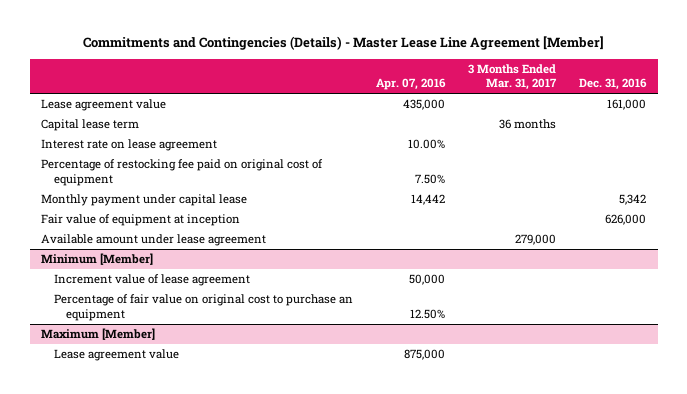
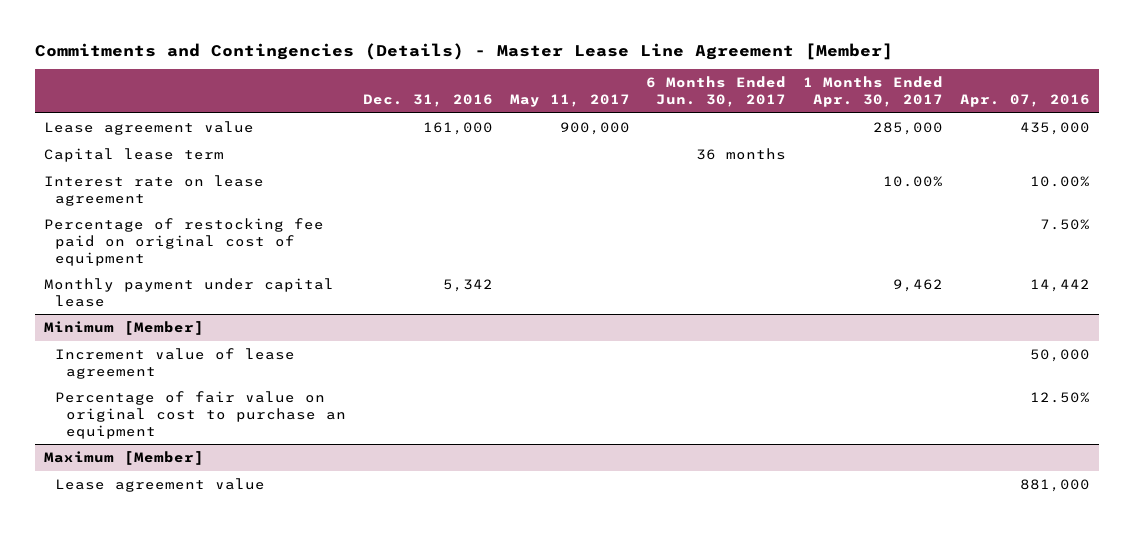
[468,63,558,91] 3 Months Ended Mar. 31, 2017 -> none
none -> [509,94,630,108] May 11, 2017
none -> [646,76,787,108] 6 Months Ended Jun. 30, 2017
none -> [803,76,944,108] 1 Months Ended Apr. 30, 2017
[41,214,241,227] Fair value of equipment at inception -> none
[41,234,267,247] Available amount under lease agreement -> none
[403,349,445,361] 875,000 -> [1020,478,1091,492] 881,000

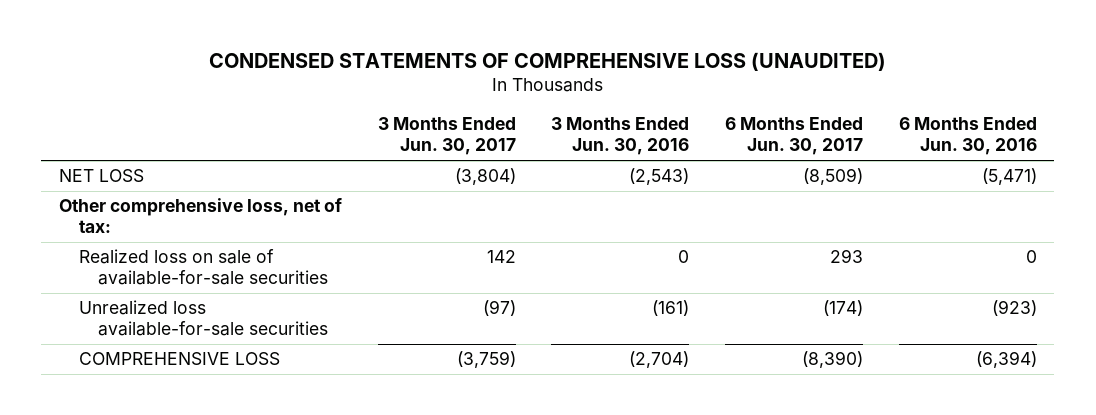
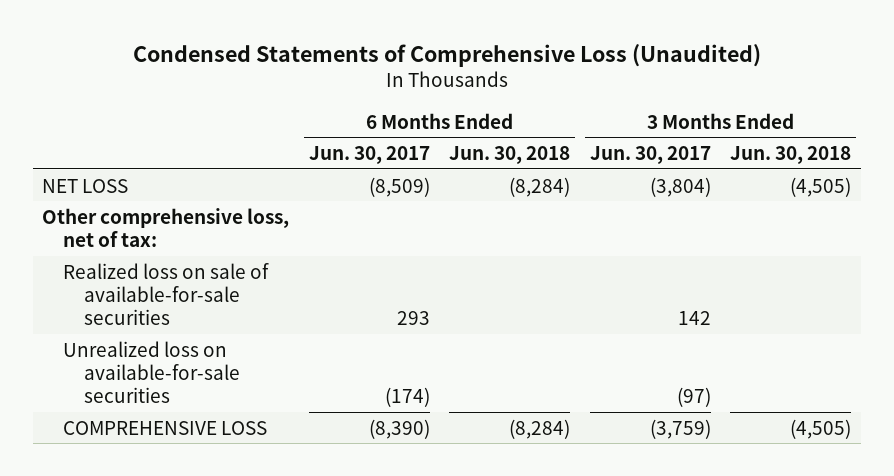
[208,52,886,72] CONDENSED STATEMENTS OF COMPREHENSIVE LOSS (UNAUDITED) -> [132,43,761,67] Condensed Statements of Comprehensive Loss (Unaudited)
[551,117,690,156] 3 Months Ended Jun. 30, 2016 -> none
[898,117,1037,156] 6 Months Ended Jun. 30, 2016 -> none
none -> [449,145,571,164] Jun. 30, 2018
none -> [730,145,852,164] Jun. 30, 2018
[78,300,329,337] Unrealized loss available-for-sale securities -> [63,340,240,404] Unrealized loss on available-for-sale securities

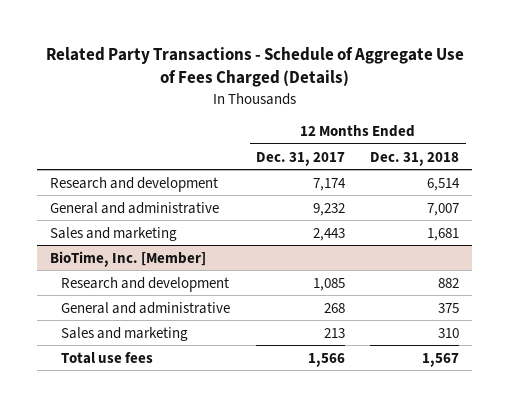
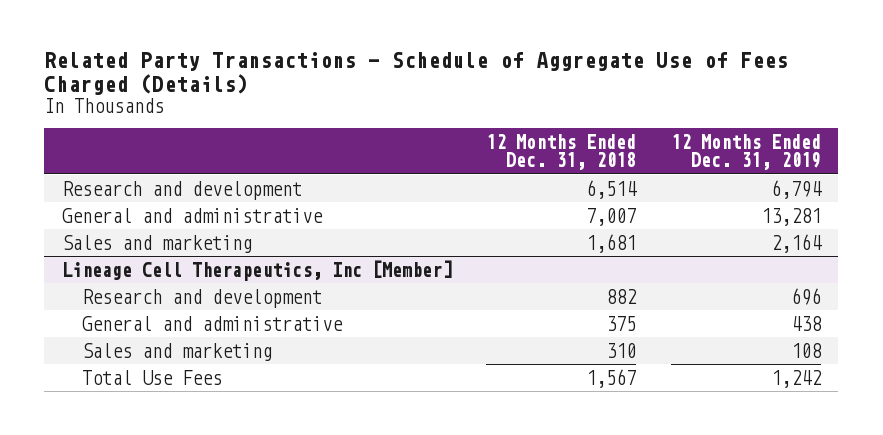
[255,151,345,166] Dec. 31, 2017 -> none
none -> [671,133,822,171] 12 Months Ended Dec. 31, 2019
[49,250,206,267] BioTime, Inc. [Member] -> [61,259,452,281] Lineage Cell Therapeutics, Inc [Member]
[61,351,154,364] Total use fees -> [81,369,222,385] Total Use Fees

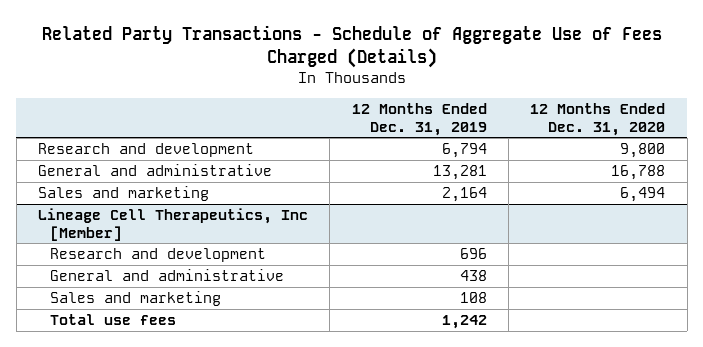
[486,133,637,171] 12 Months Ended Dec. 31, 2018 -> none
none -> [530,103,666,136] 12 Months Ended Dec. 31, 2020
[81,369,222,385] Total Use Fees -> [50,314,177,326] Total use fees

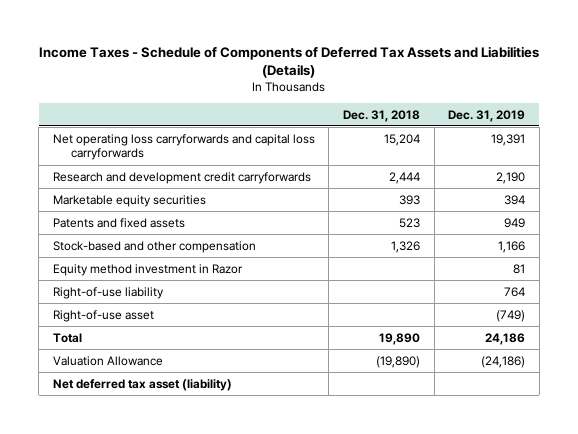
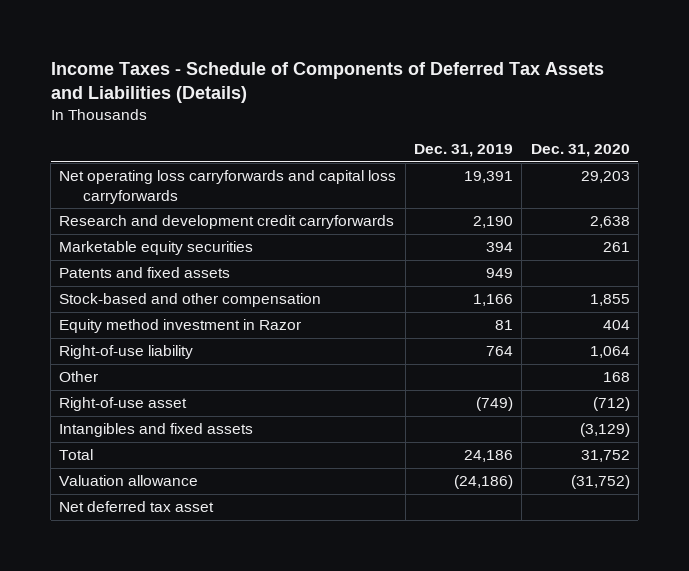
[343,109,421,122] Dec. 31, 2018 -> none
none -> [530,144,630,158] Dec. 31, 2020
none -> [59,371,99,383] Other
none -> [59,423,254,438] Intangibles and fixed assets
[52,355,163,366] Valuation Allowance -> [59,475,199,487] Valuation allowance
[52,378,232,391] Net deferred tax asset (liability) -> [59,501,215,513] Net deferred tax asset

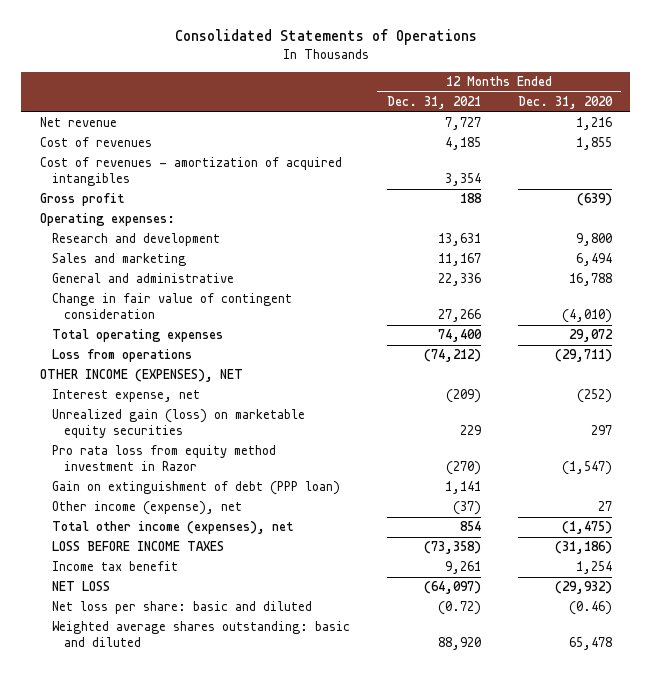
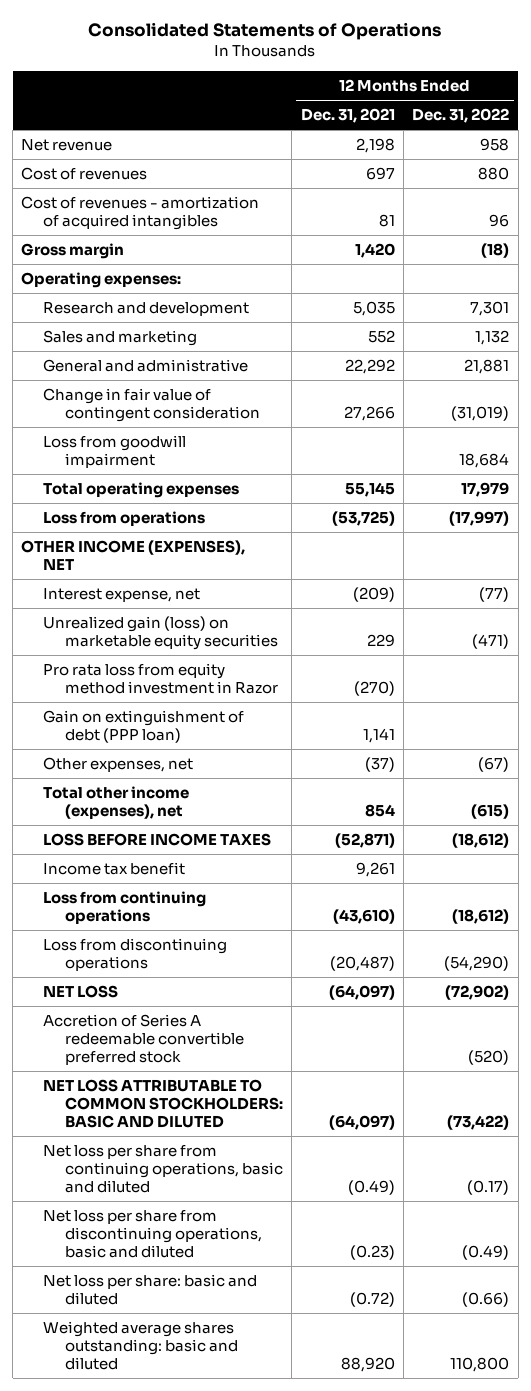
[517,96,613,110] Dec. 31, 2020 -> none
none -> [412,108,510,124] Dec. 31, 2022
[444,117,481,131] 7,727 -> [355,138,395,154] 2,198
[444,137,481,151] 4,185 -> [365,167,395,181] 697
[444,173,481,187] 3,354 -> [378,213,395,227] 81
[39,193,124,207] Gross profit -> [21,243,125,260] Gross margin
[459,193,482,204] 188 -> [354,243,395,259] 1,420
[437,233,481,247] 13,631 -> [352,301,395,317] 5,035
[437,253,481,267] 11,167 -> [367,330,395,344] 552
[437,273,481,287] 22,336 -> [344,359,395,375] 22,292
none -> [43,435,187,468] Loss from goodwill impairment
[437,329,482,343] 74,400 -> [344,482,395,498] 55,145
[423,349,481,363] (74,212) -> [331,511,395,527] (53,725)
[51,501,242,516] Other income (expense), net -> [43,757,194,773] Other expenses, net
[423,541,481,555] (73,358) -> [334,833,395,849] (52,871)
none -> [43,891,207,924] Loss from continuing operations
none -> [43,938,228,971] Loss from discontinuing operations
none -> [43,1014,244,1065] Accretion of Series A redeemable convertible preferred stock
none -> [43,1079,283,1128] NET LOSS ATTRIBUTABLE TO COMMON STOCKHOLDERS: BASIC AND DILUTED
none -> [43,1145,283,1193] Net loss per share from continuing operations, basic and diluted
none -> [43,1210,262,1258] Net loss per share from discontinuing operations, basic and diluted

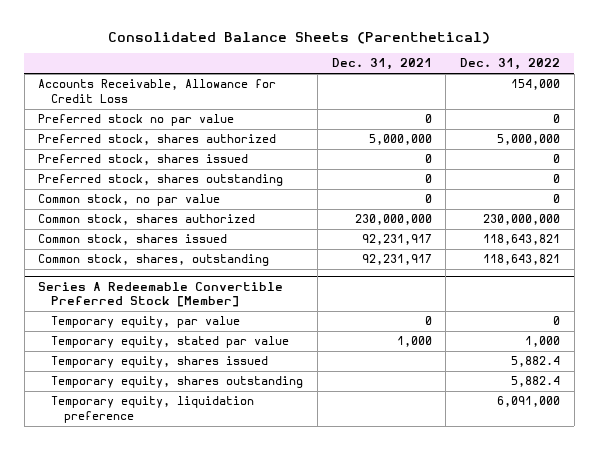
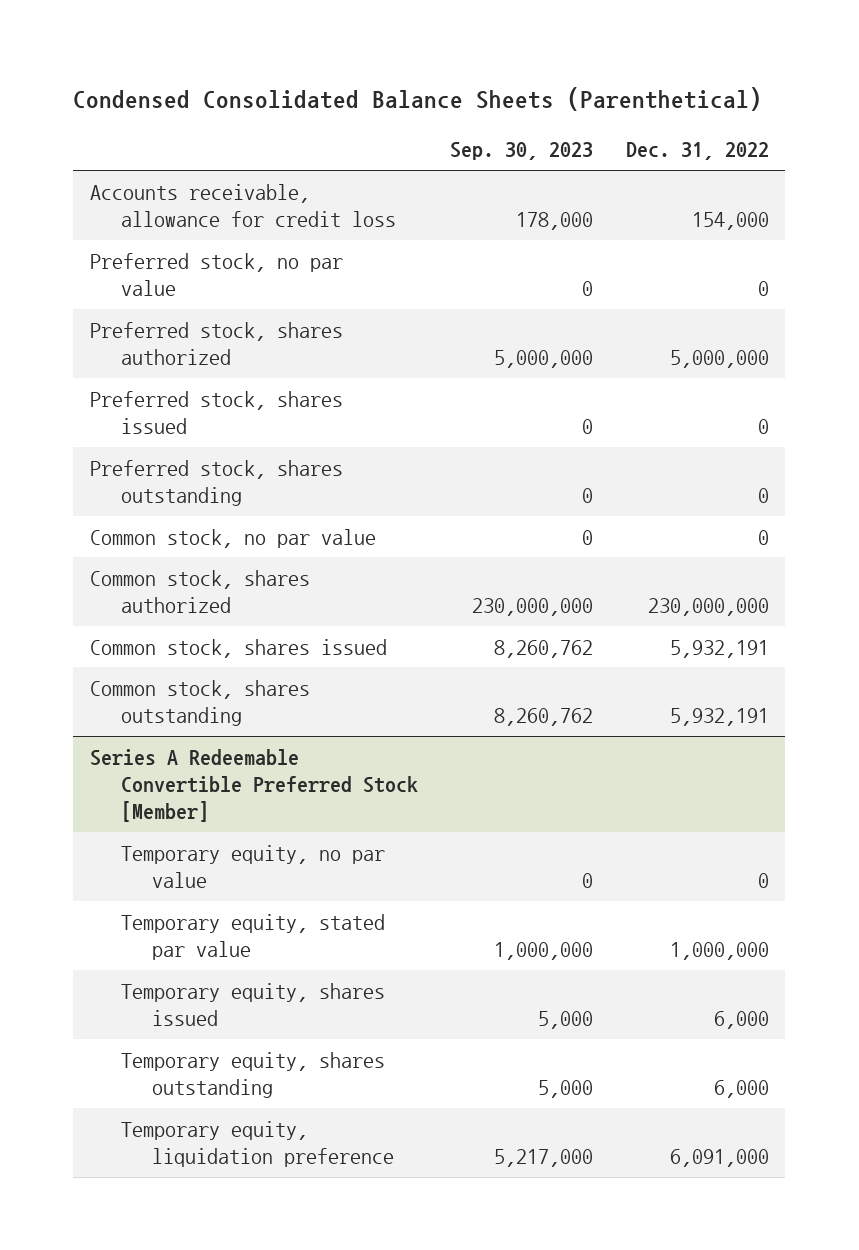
[108,31,491,44] Consolidated Balance Sheets (Parenthetical) -> [73,87,763,112] Condensed Consolidated Balance Sheets (Parenthetical)
[331,58,432,71] Dec. 31, 2021 -> none
none -> [450,142,594,161] Sep. 30, 2023
[38,79,277,103] Accounts Receivable, Allowance for Credit Loss -> [89,183,397,227] Accounts receivable, allowance for credit loss
[38,114,235,127] Preferred stock no par value -> [89,252,343,296] Preferred stock, no par value
[483,234,561,246] 118,643,821 -> [669,639,769,658] 5,932,191
[38,254,270,267] Common stock, shares, outstanding -> [89,679,310,726] Common stock, shares outstanding
[483,254,561,266] 118,643,821 -> [669,707,769,726] 5,932,191
[51,316,241,329] Temporary equity, par value -> [121,844,386,888] Temporary equity, no par value
[525,336,561,348] 1,000 -> [669,941,769,960] 1,000,000
[511,356,561,368] 5,882.4 -> [713,1010,769,1029] 6,000
[511,376,561,388] 5,882.4 -> [713,1079,769,1098] 6,000

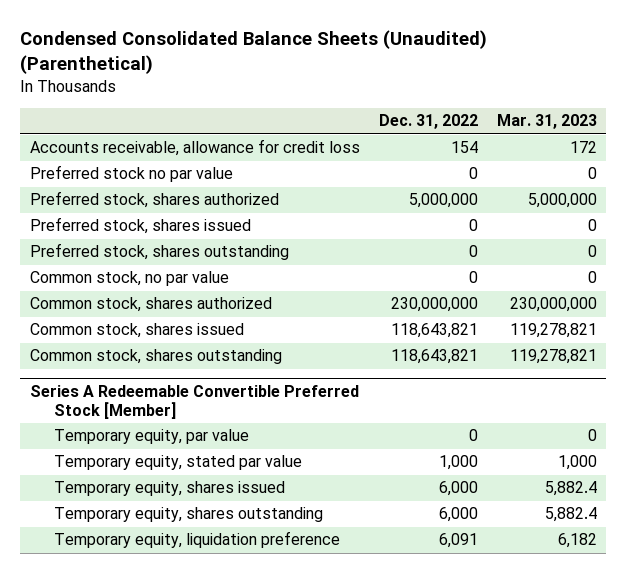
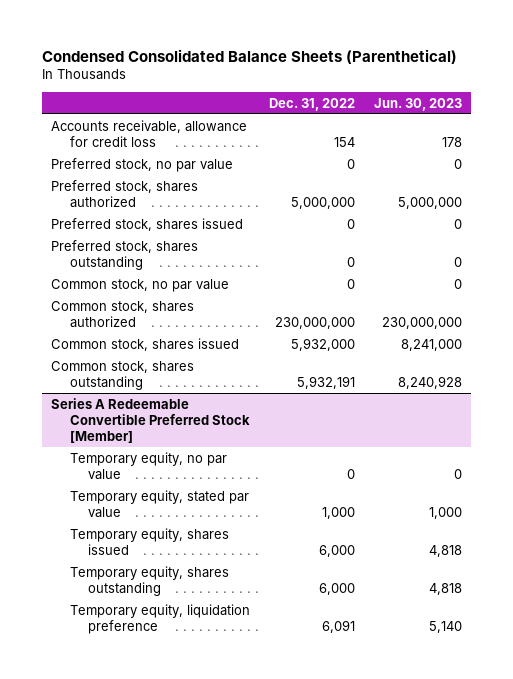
[20,30,488,75] Condensed Consolidated Balance Sheets (Unaudited) (Parenthetical) -> [41,48,457,64] Condensed Consolidated Balance Sheets (Parenthetical)
[496,114,597,130] Mar. 31, 2023 -> none
none -> [373,97,462,111] Jun. 30, 2023
[29,165,233,183] Preferred stock no par value -> [51,157,234,172] Preferred stock, no par value
[390,323,478,339] 118,643,821 -> [290,337,355,351] 5,932,000
[390,349,478,365] 118,643,821 -> [296,375,355,389] 5,932,191
[53,429,249,445] Temporary equity, par value -> [69,451,227,480] Temporary equity, no par value

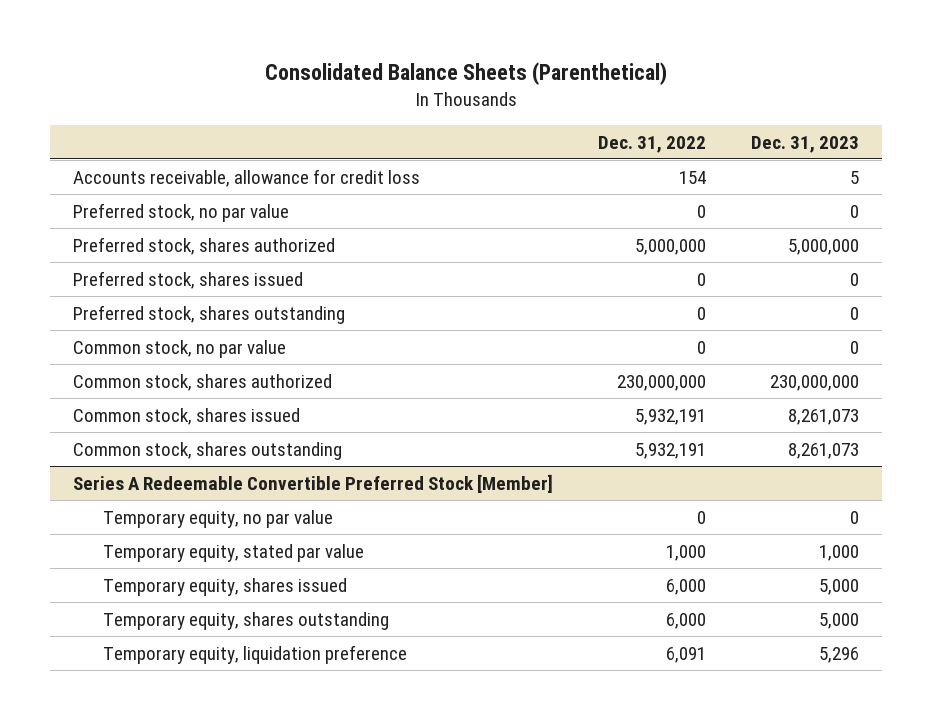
[41,48,457,64] Condensed Consolidated Balance Sheets (Parenthetical) -> [265,62,668,86] Consolidated Balance Sheets (Parenthetical)
[373,97,462,111] Jun. 30, 2023 -> none
none -> [751,135,860,153] Dec. 31, 2023
[290,337,355,351] 5,932,000 -> [635,408,707,425] 5,932,191

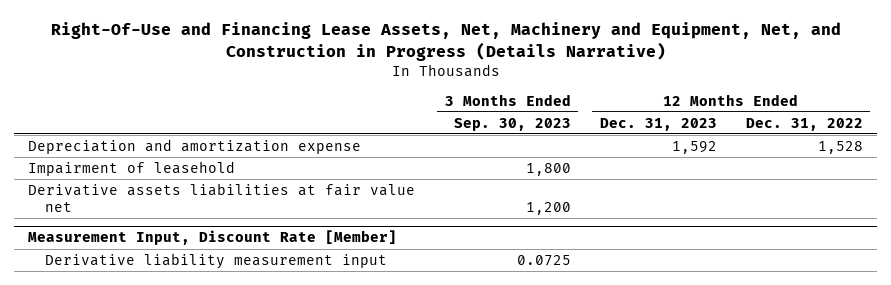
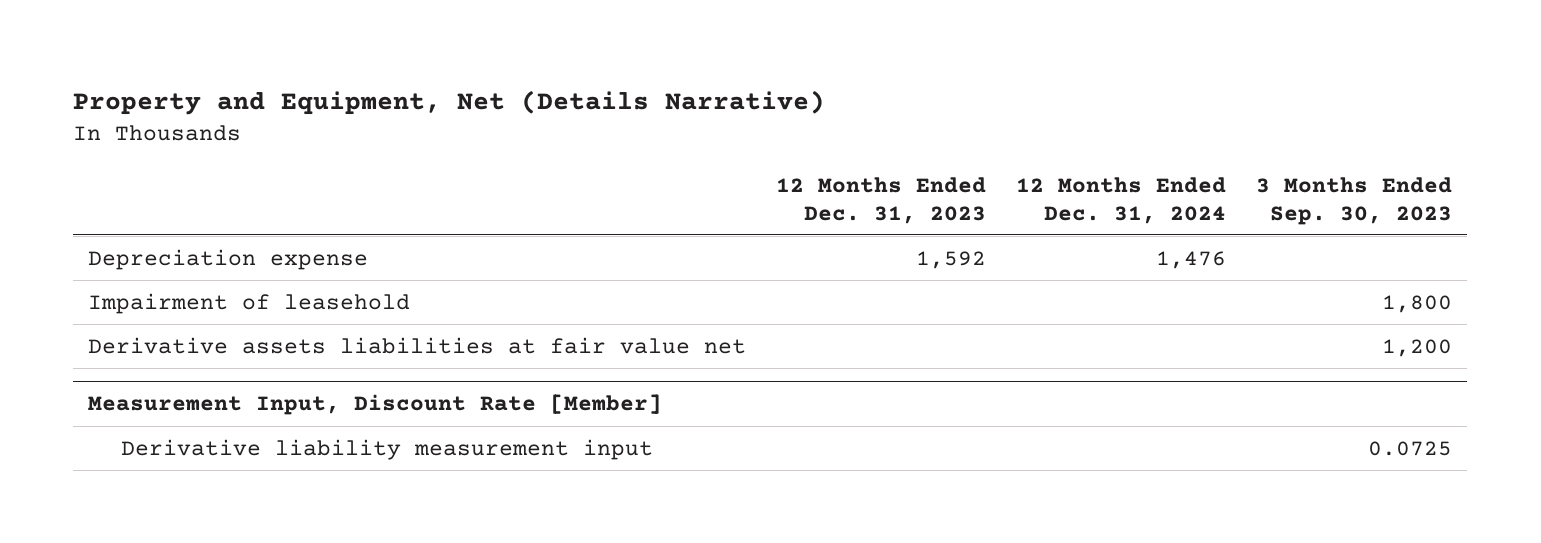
[50,22,841,62] Right-Of-Use and Financing Lease Assets, Net, Machinery and Equipment, Net, and Construction in Progress (Details Narrative) -> [73,90,826,116] Property and Equipment, Net (Details Narrative)
[745,117,863,131] Dec. 31, 2022 -> none
none -> [1016,177,1227,224] 12 Months Ended Dec. 31, 2024
[28,138,362,154] Depreciation and amortization expense -> [88,248,369,270] Depreciation expense

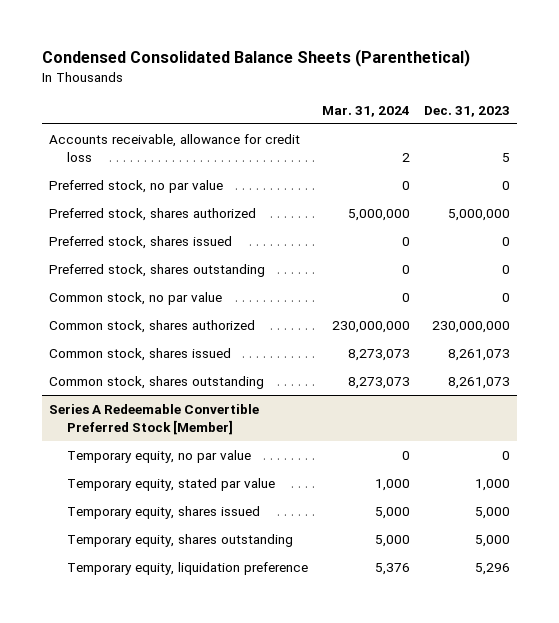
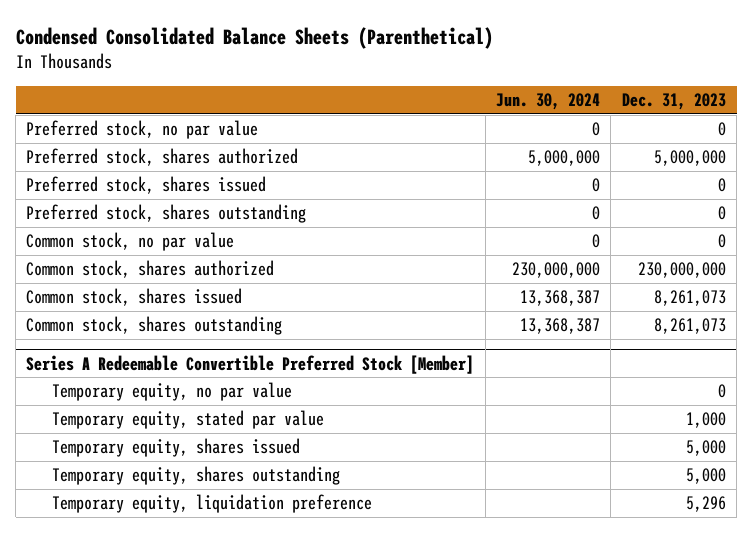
[322,105,411,117] Mar. 31, 2024 -> none
none -> [496,93,601,111] Jun. 30, 2024
[49,134,301,162] Accounts receivable, allowance for credit loss -> none

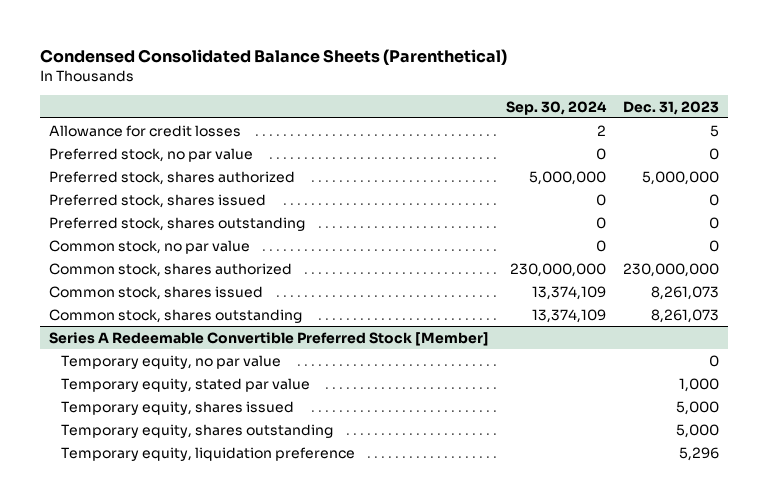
[496,93,601,111] Jun. 30, 2024 -> none
none -> [506,100,608,115] Sep. 30, 2024
none -> [48,124,241,137] Allowance for credit losses

